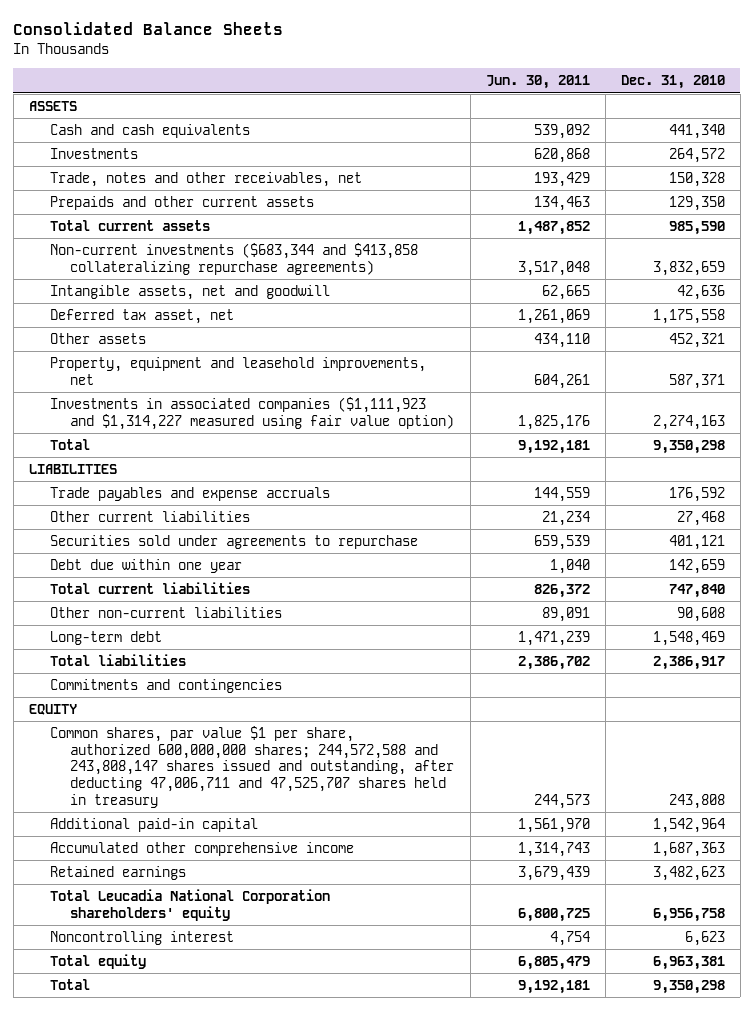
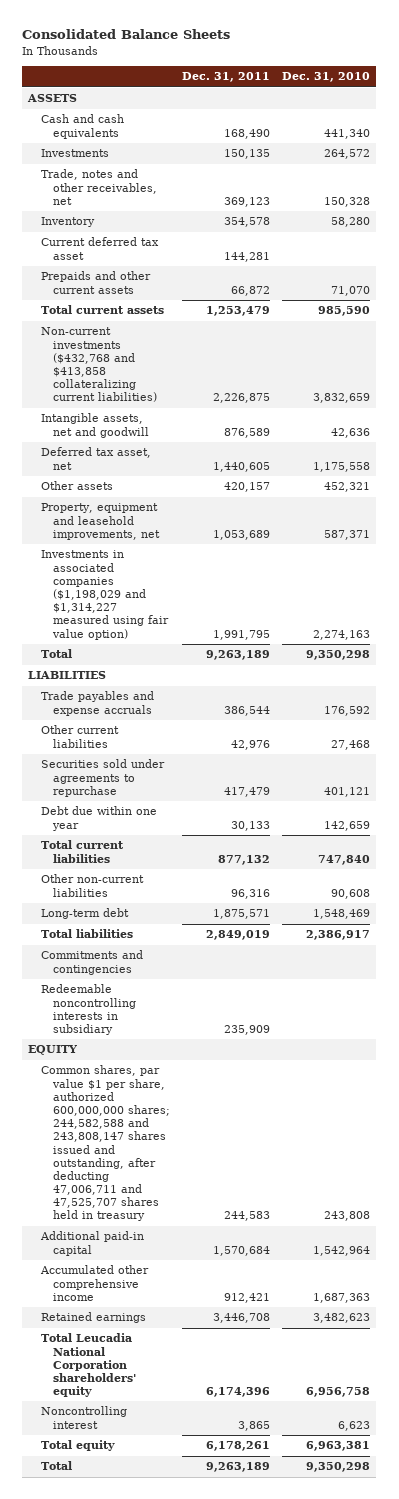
[485,75,590,90] Jun. 30, 2011 -> none
none -> [182,72,271,83] Dec. 31, 2011
none -> [40,217,95,228] Inventory
none -> [40,237,159,260] Current deferred tax asset
[668,196,725,212] 129,350 -> [331,285,371,296] 71,070
[49,243,418,275] Non-current investments ($683,344 and $413,858 collateralizing repurchase agreements) -> [40,327,157,403] Non-current investments ($432,768 and $413,858 collateralizing current liabilities)
[49,397,455,430] Investments in associated companies ($1,111,923 and $1,314,227 measured using fair value option) -> [40,550,169,640] Investments in associated companies ($1,198,029 and $1,314,227 measured using fair value option)
none -> [40,984,136,1035] Redeemable noncontrolling interests in subsidiary
[49,726,455,808] Common shares, par value $1 per share, authorized 600,000,000 shares; 244,572,588 and 243,808,147 shares issued and outstanding, after deducting 47,006,711 and 47,525,707 shares held in treasury -> [40,1065,170,1222] Common shares, par value $1 per share, authorized 600,000,000 shares; 244,582,588 and 243,808,147 shares issued and outstanding, after deducting 47,006,711 and 47,525,707 shares held in treasury

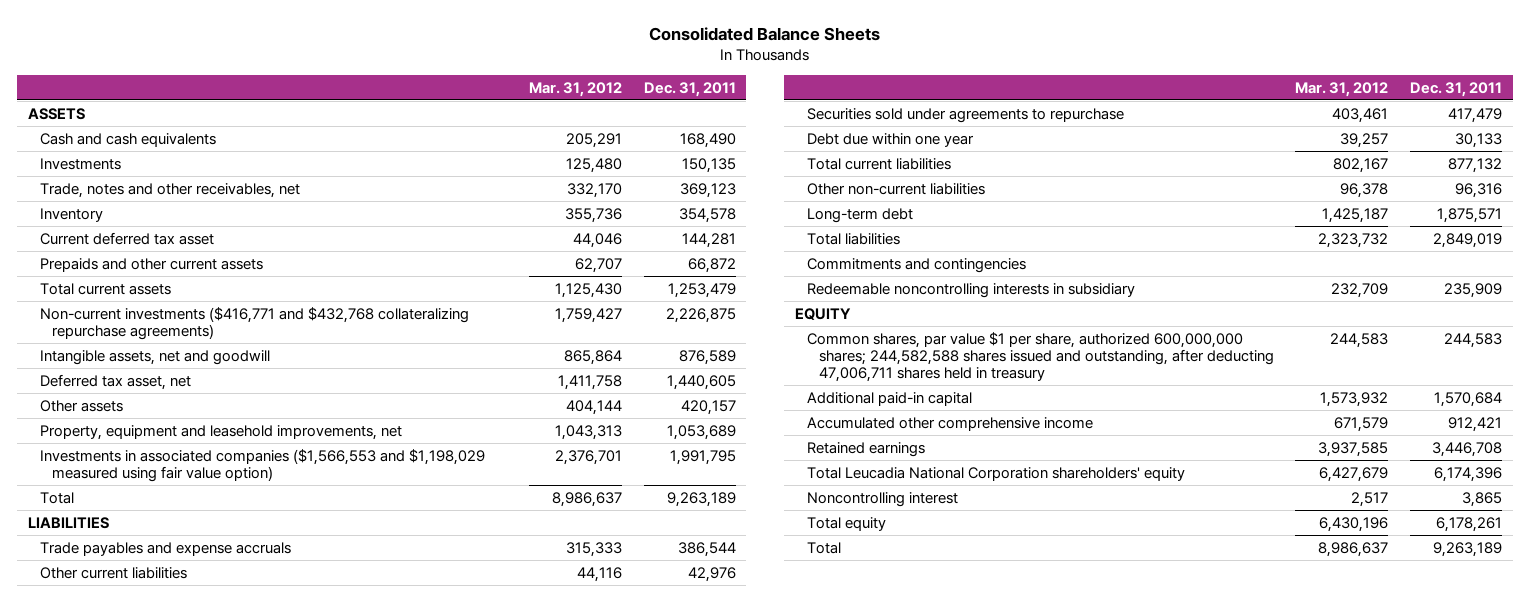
[282,72,371,83] Dec. 31, 2010 -> none
none -> [528,81,622,97] Mar. 31, 2012
[40,327,157,403] Non-current investments ($432,768 and $413,858 collateralizing current liabilities) -> [40,306,470,340] Non-current investments ($416,771 and $432,768 collateralizing repurchase agreements)
[40,550,169,640] Investments in associated companies ($1,198,029 and $1,314,227 measured using fair value option) -> [40,448,486,482] Investments in associated companies ($1,566,553 and $1,198,029 measured using fair value option)
[40,1065,170,1222] Common shares, par value $1 per share, authorized 600,000,000 shares; 244,582,588 and 243,808,147 shares issued and outstanding, after deducting 47,006,711 and 47,525,707 shares held in treasury -> [806,331,1274,383] Common shares, par value $1 per share, authorized 600,000,000 shares; 244,582,588 shares issued and outstanding, after deducting 47,006,711 shares held in treasury

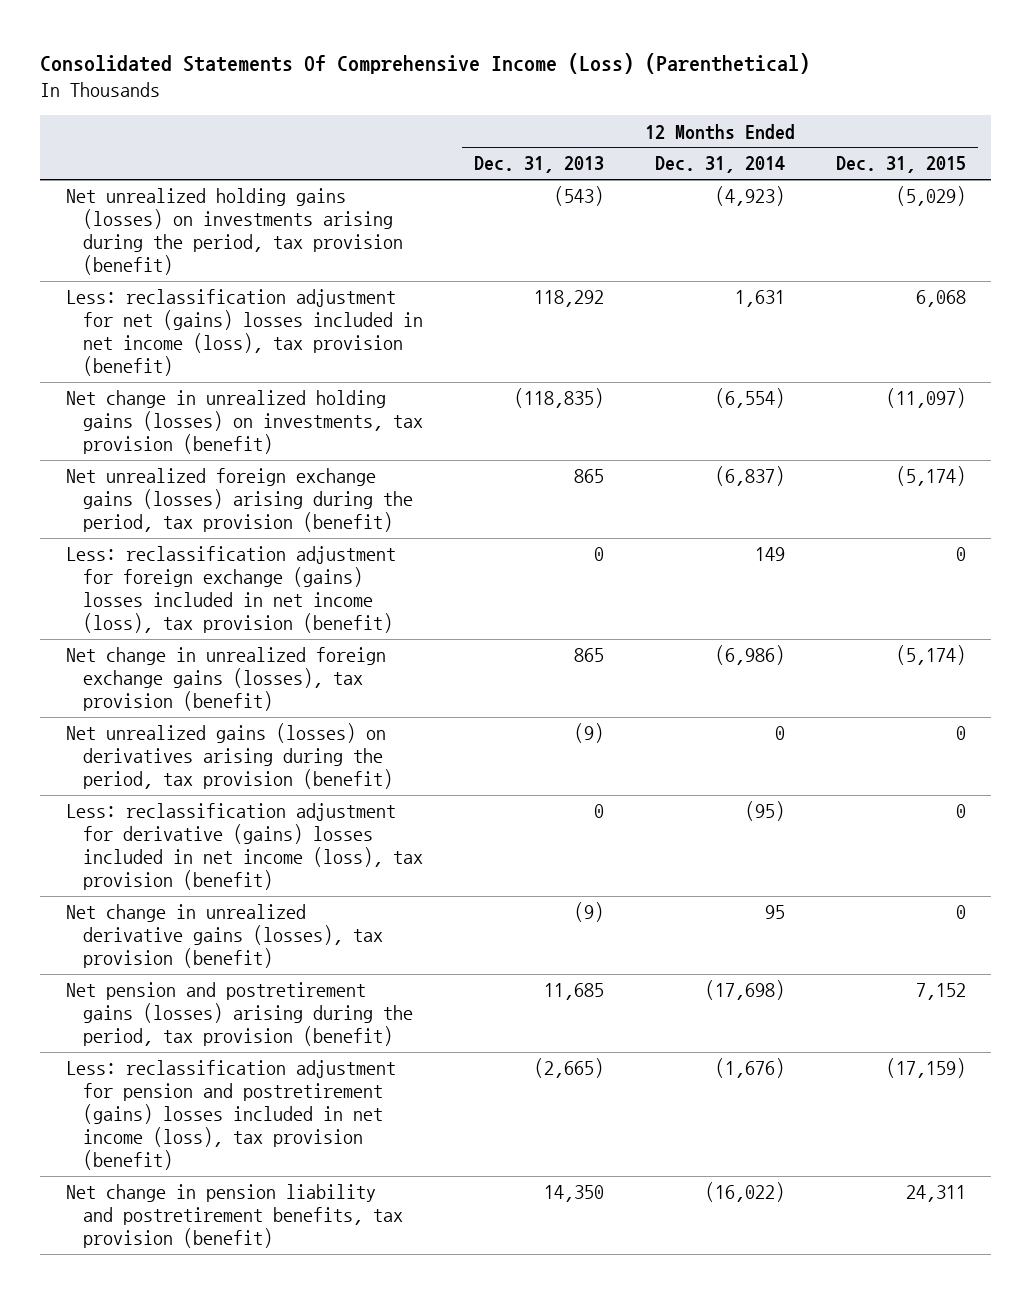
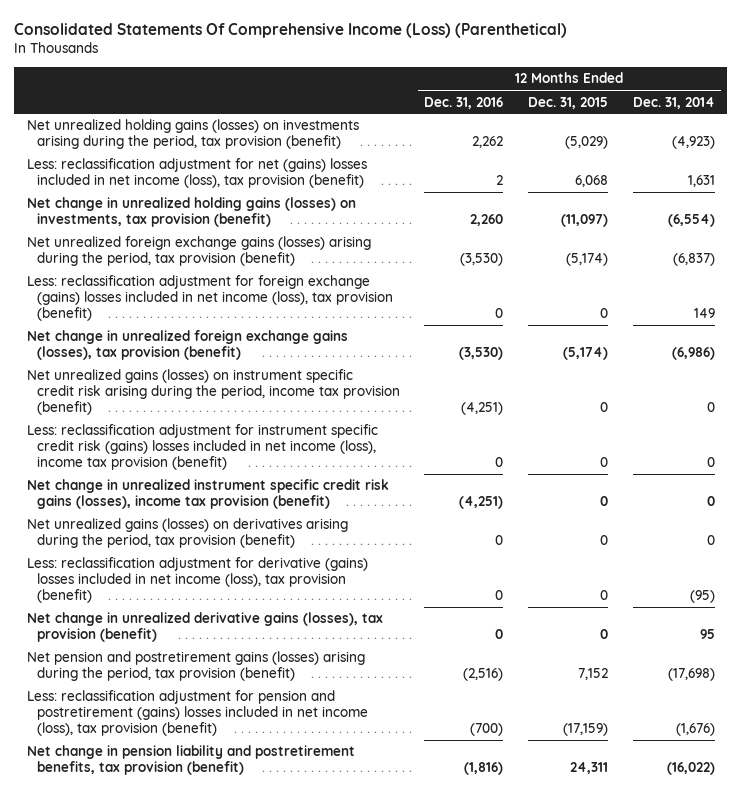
[474,156,605,174] Dec. 31, 2013 -> none
none -> [424,96,504,109] Dec. 31, 2016
none -> [26,369,400,415] Net unrealized gains (losses) on instrument specific credit risk arising during the period, income tax provision (benefit)
none -> [26,424,378,470] Less: reclassification adjustment for instrument specific credit risk (gains) losses included in net income (loss), income tax provision (benefit)
none -> [26,479,389,510] Net change in unrealized instrument specific credit risk gains (losses), income tax provision (benefit)

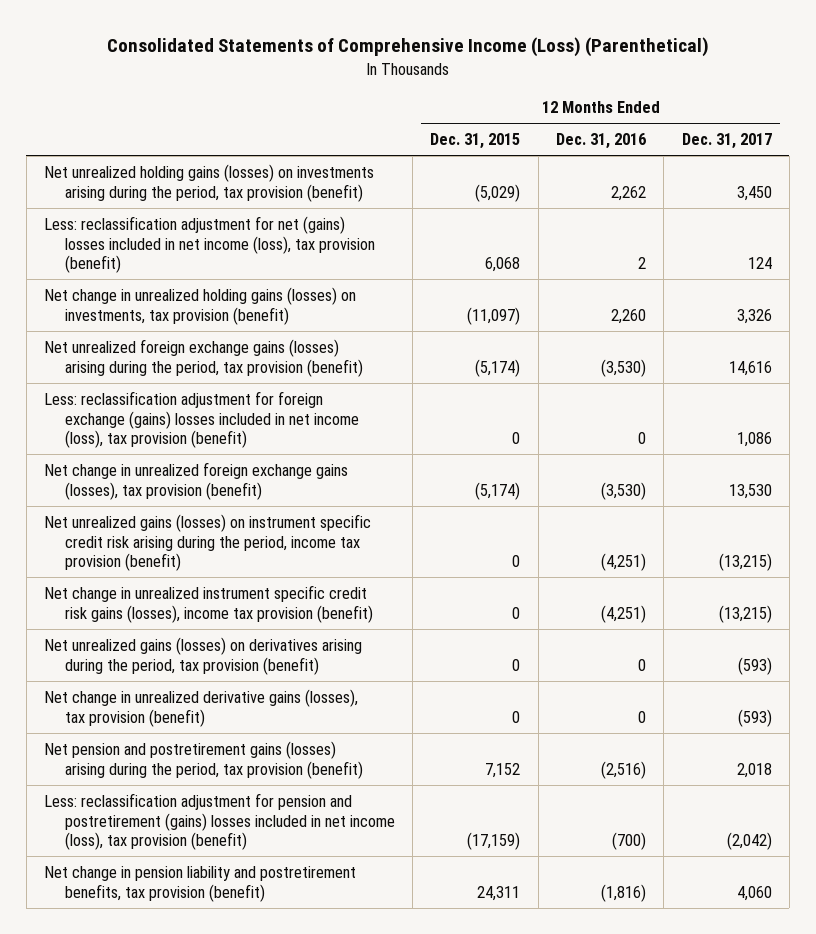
[14,23,568,39] Consolidated Statements Of Comprehensive Income (Loss) (Parenthetical) -> [106,37,709,58] Consolidated Statements of Comprehensive Income (Loss) (Parenthetical)
[632,96,715,109] Dec. 31, 2014 -> none
none -> [681,133,772,150] Dec. 31, 2017
[26,424,378,470] Less: reclassification adjustment for instrument specific credit risk (gains) losses included in net income (loss), income tax provision (benefit) -> none
[26,557,368,603] Less: reclassification adjustment for derivative (gains) losses included in net income (loss), tax provision (benefit) -> none

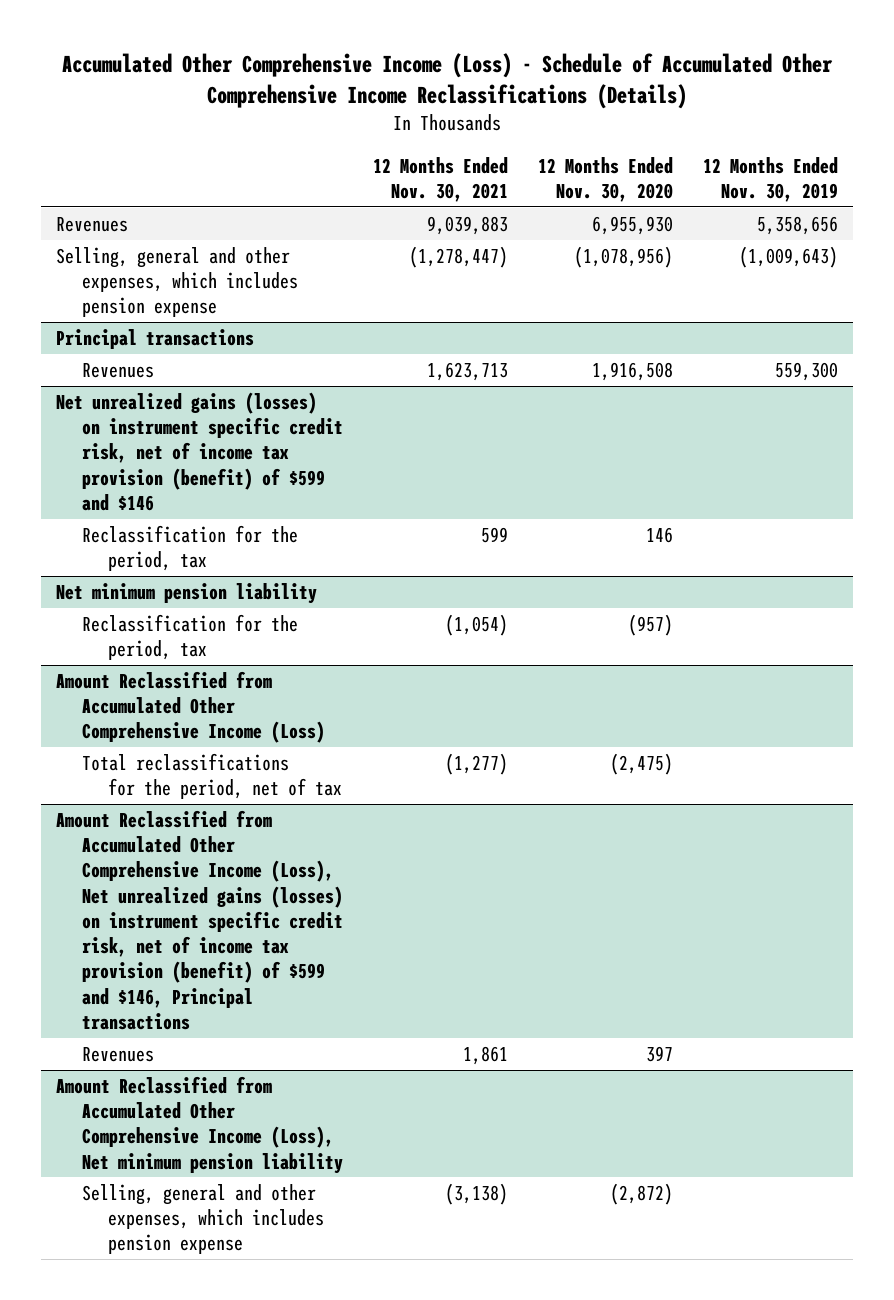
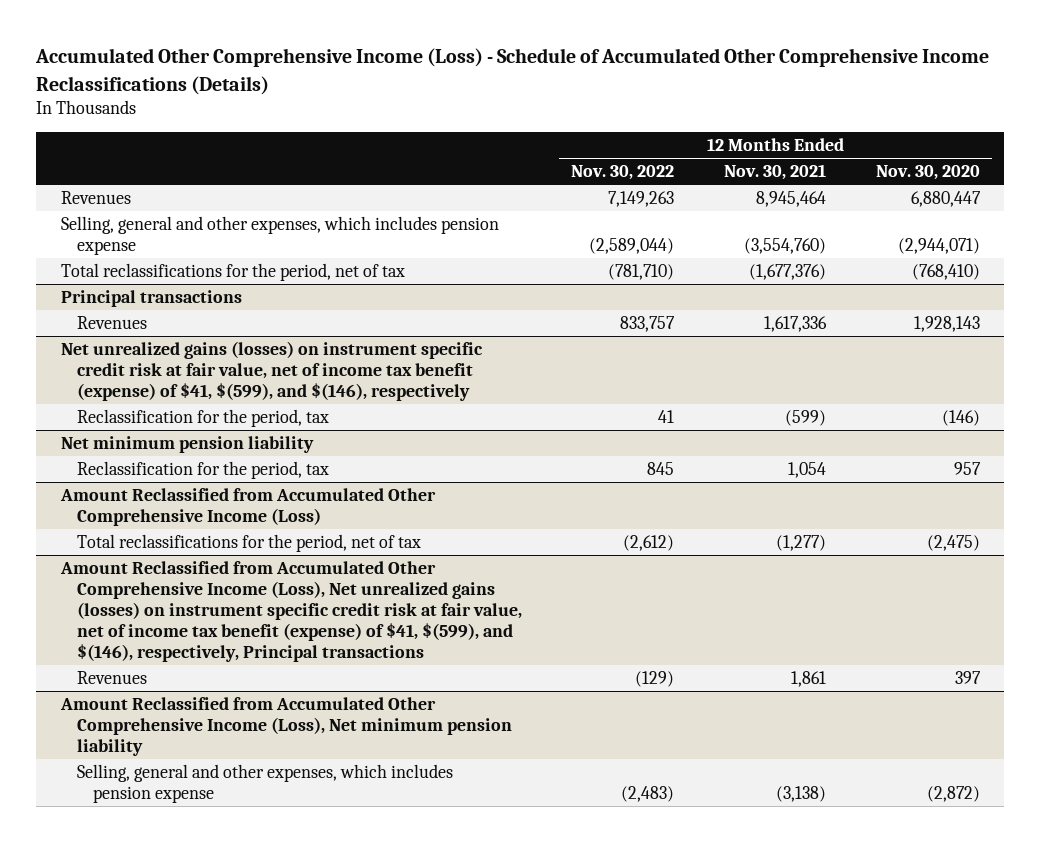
[702,156,838,202] 12 Months Ended Nov. 30, 2019 -> none
none -> [571,165,675,181] Nov. 30, 2022
[426,215,508,235] 9,039,883 -> [756,191,827,208] 8,945,464
[591,215,673,235] 6,955,930 -> [910,191,981,208] 6,880,447
[408,245,508,268] (1,278,447) -> [744,238,827,255] (3,554,760)
[573,245,673,268] (1,078,956) -> [897,238,980,255] (2,944,071)
none -> [61,263,406,282] Total reclassifications for the period, net of tax
[426,361,508,381] 1,623,713 -> [764,316,828,333] 1,617,336
[591,361,673,381] 1,916,508 -> [913,316,980,333] 1,928,143
[56,391,344,511] Net unrealized gains (losses) on instrument specific credit risk, net of income tax provision (benefit) of $599 and $146 -> [61,341,484,402] Net unrealized gains (losses) on instrument specific credit risk at fair value, net of income tax benefit (expense) of $41, $(599), and $(146), respectively
[480,526,508,543] 599 -> [785,410,827,427] (599)
[645,526,673,543] 146 -> [941,410,980,427] (146)
[444,613,508,636] (1,054) -> [788,462,827,479] 1,054
[627,613,673,636] (957) -> [953,462,981,476] 957
[56,809,344,1030] Amount Reclassified from Accumulated Other Comprehensive Income (Loss), Net unrealized gains (losses) on instrument specific credit risk, net of income tax provision (benefit) of $599 and $146, Principal transactions -> [60,561,522,662] Amount Reclassified from Accumulated Other Comprehensive Income (Loss), Net unrealized gains (losses) on instrument specific credit risk at fair value, net of income tax benefit (expense) of $41, $(599), and $(146), respectively, Principal transactions

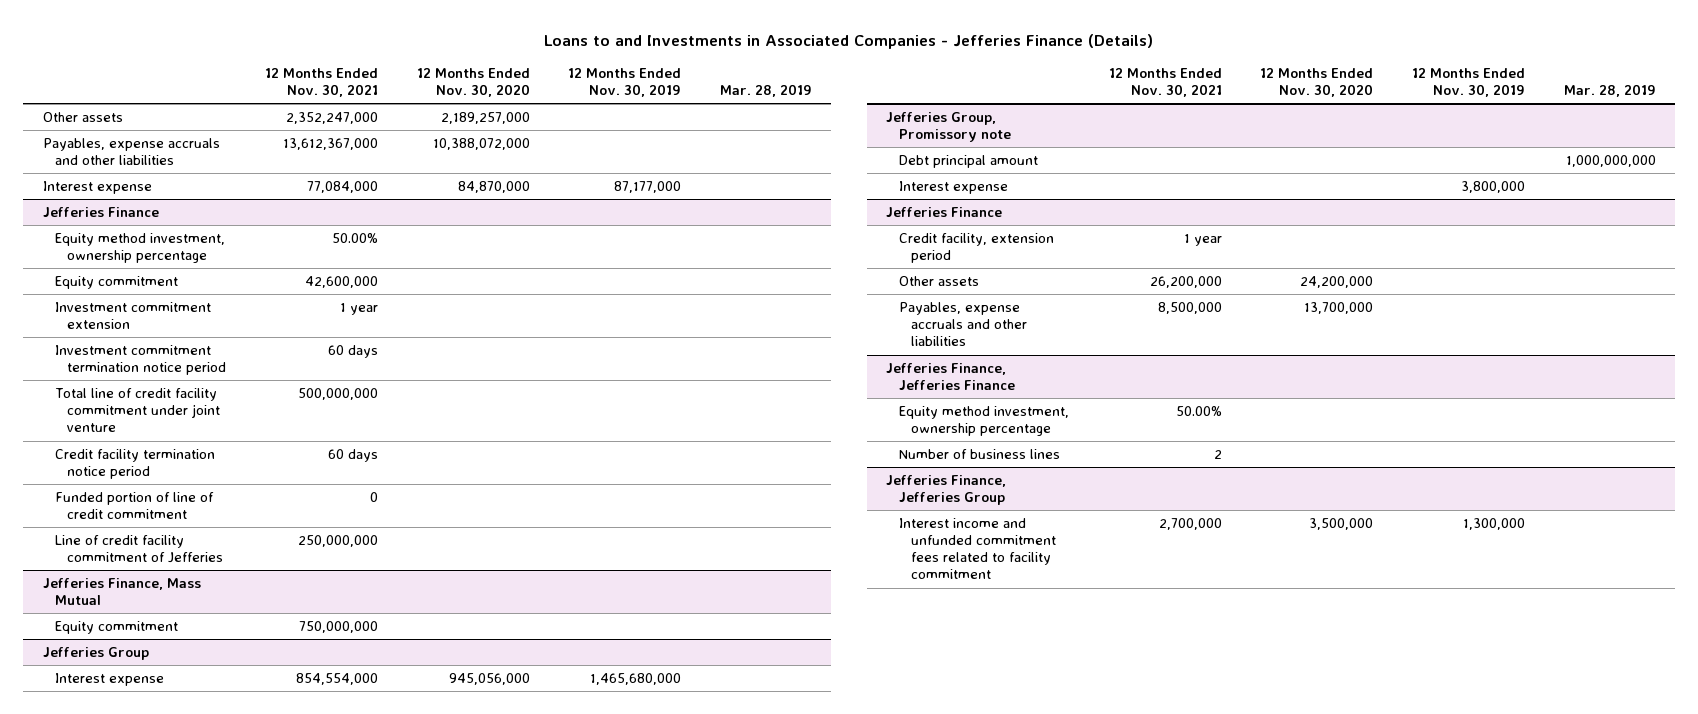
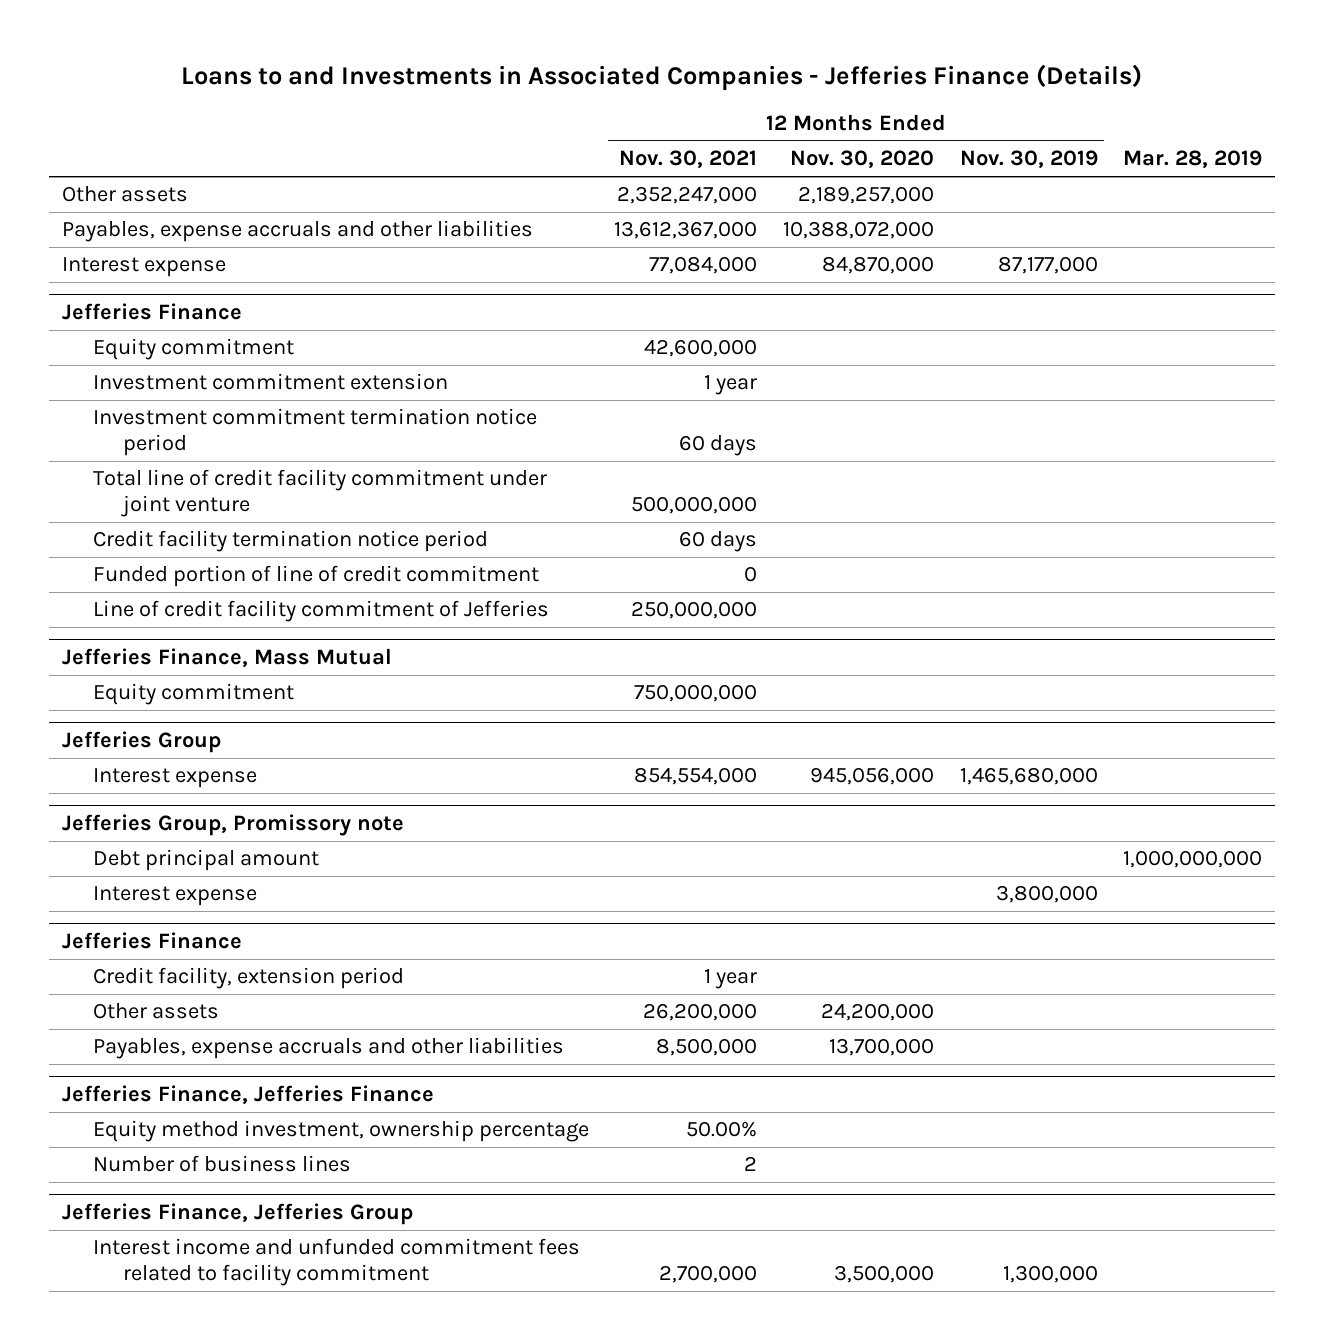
[54,233,225,264] Equity method investment, ownership percentage -> none

